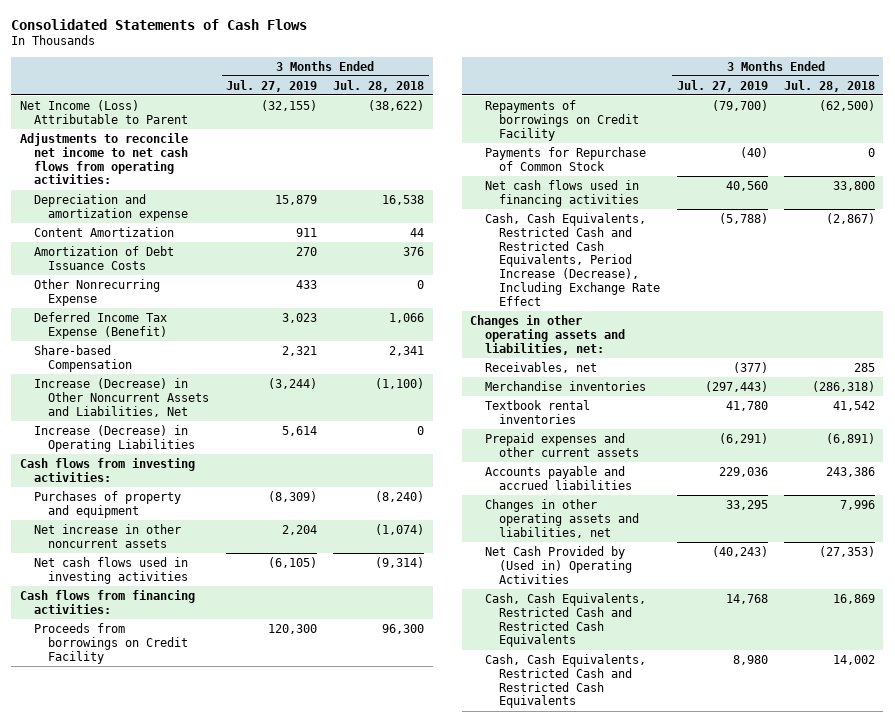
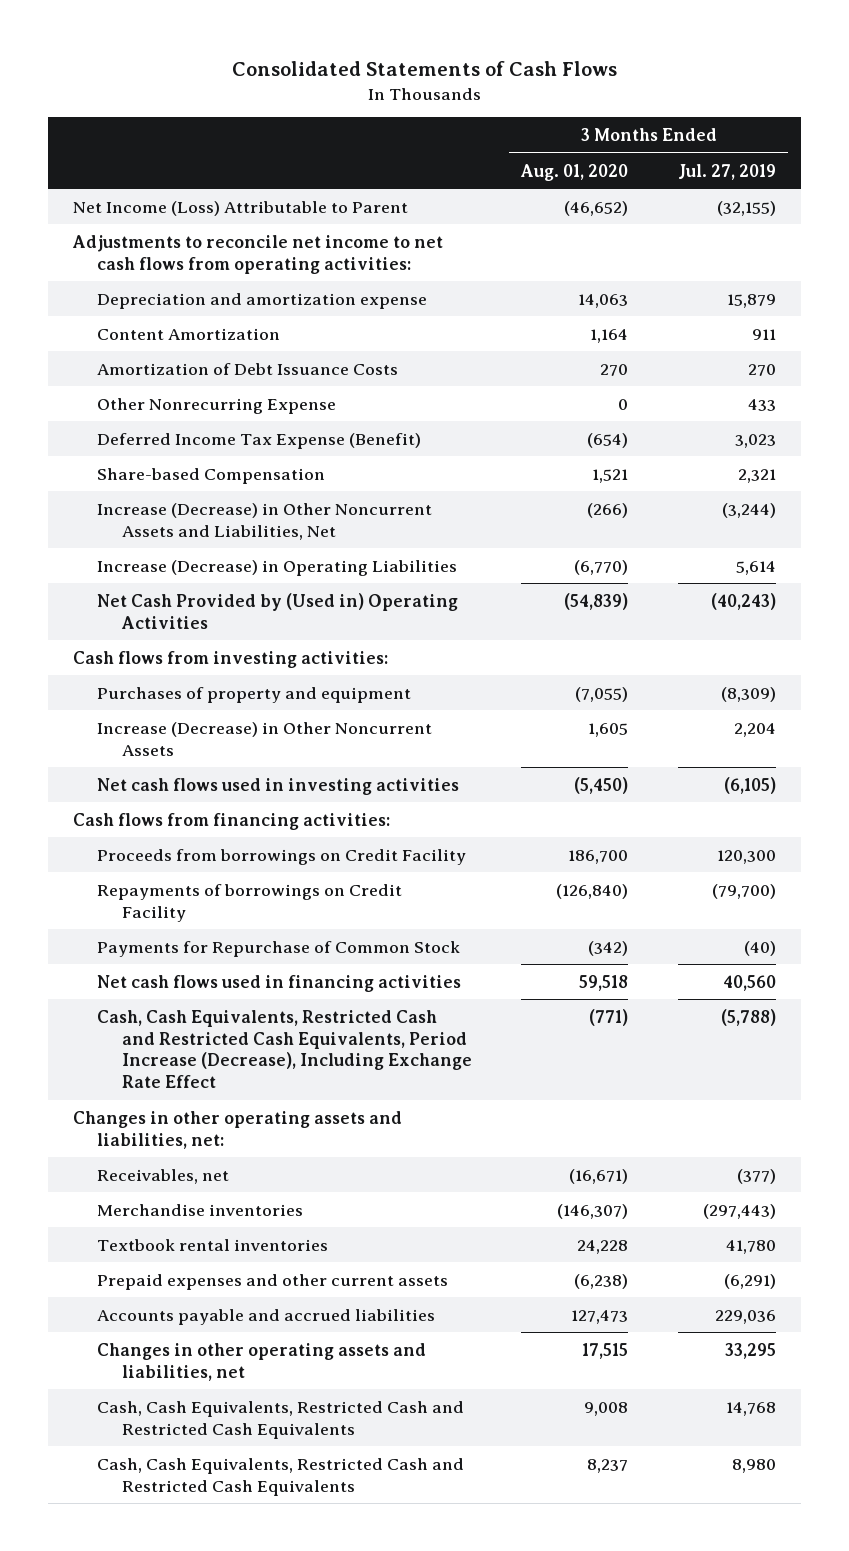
[333,79,425,92] Jul. 28, 2018 -> none
none -> [520,163,629,181] Aug. 01, 2020
[484,545,633,584] Net Cash Provided by (Used in) Operating Activities -> [97,592,459,629] Net Cash Provided by (Used in) Operating Activities
[34,523,182,548] Net increase in other noncurrent assets -> [97,721,433,756] Increase (Decrease) in Other Noncurrent Assets

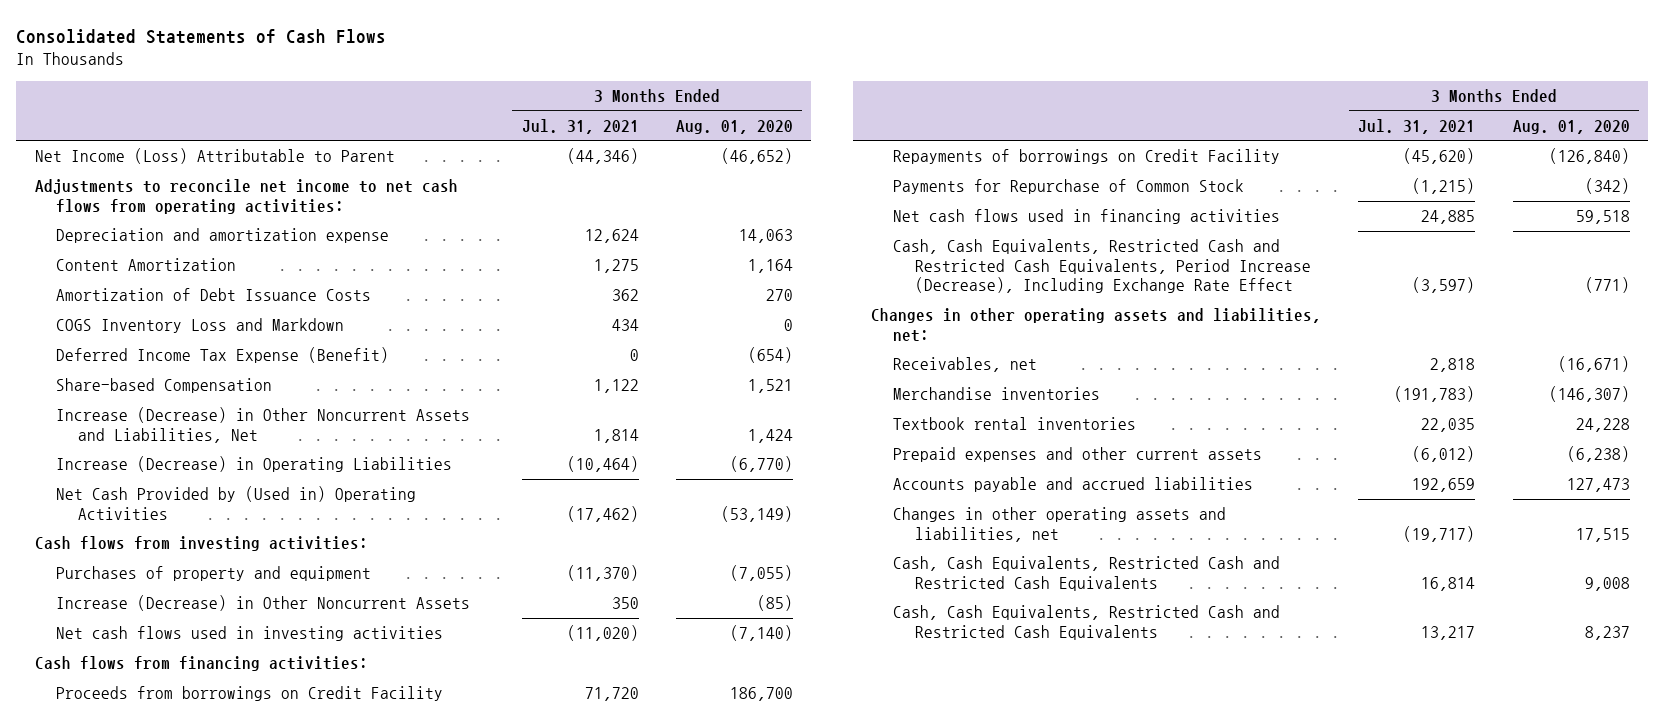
[677,163,776,180] Jul. 27, 2019 -> none
none -> [521,118,639,134] Jul. 31, 2021
[97,397,337,414] Other Nonrecurring Expense -> none
none -> [56,318,345,334] COGS Inventory Loss and Markdown
[587,502,629,518] (266) -> [747,428,793,443] 1,424
[564,592,629,610] (54,839) -> [720,505,793,522] (53,149)
[588,722,629,737] 1,605 -> [756,595,793,612] (85)
[574,776,629,794] (5,450) -> [729,625,793,642] (7,140)

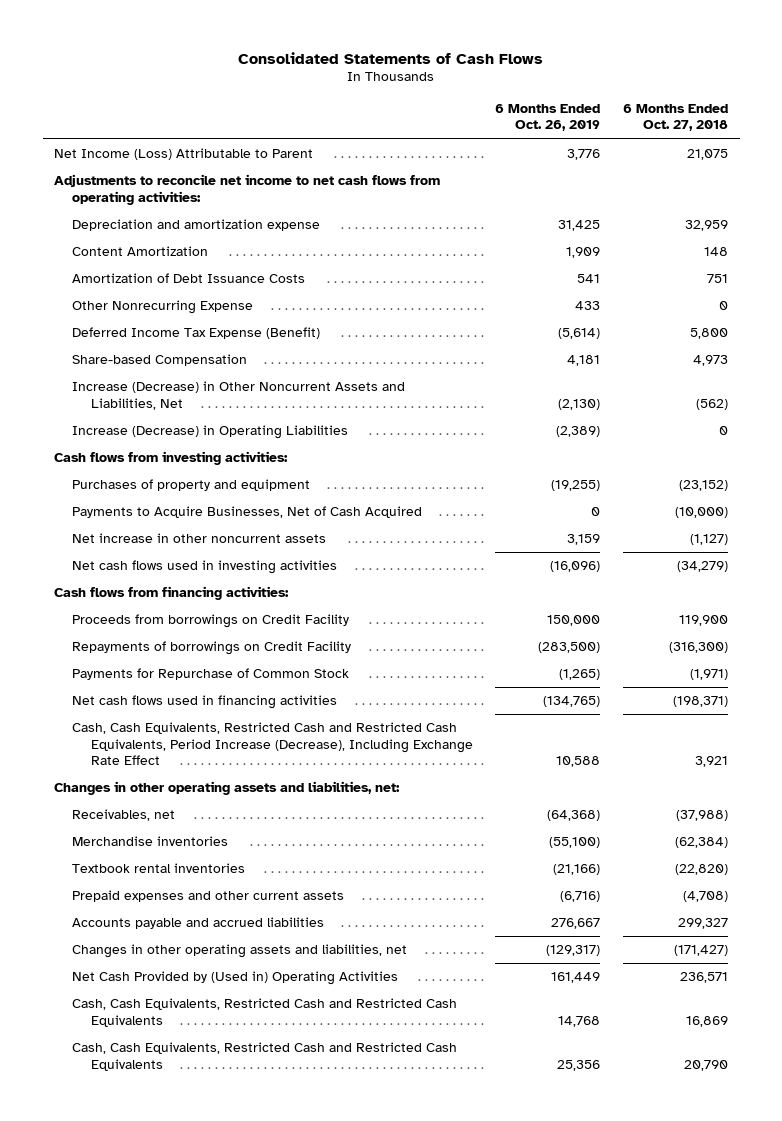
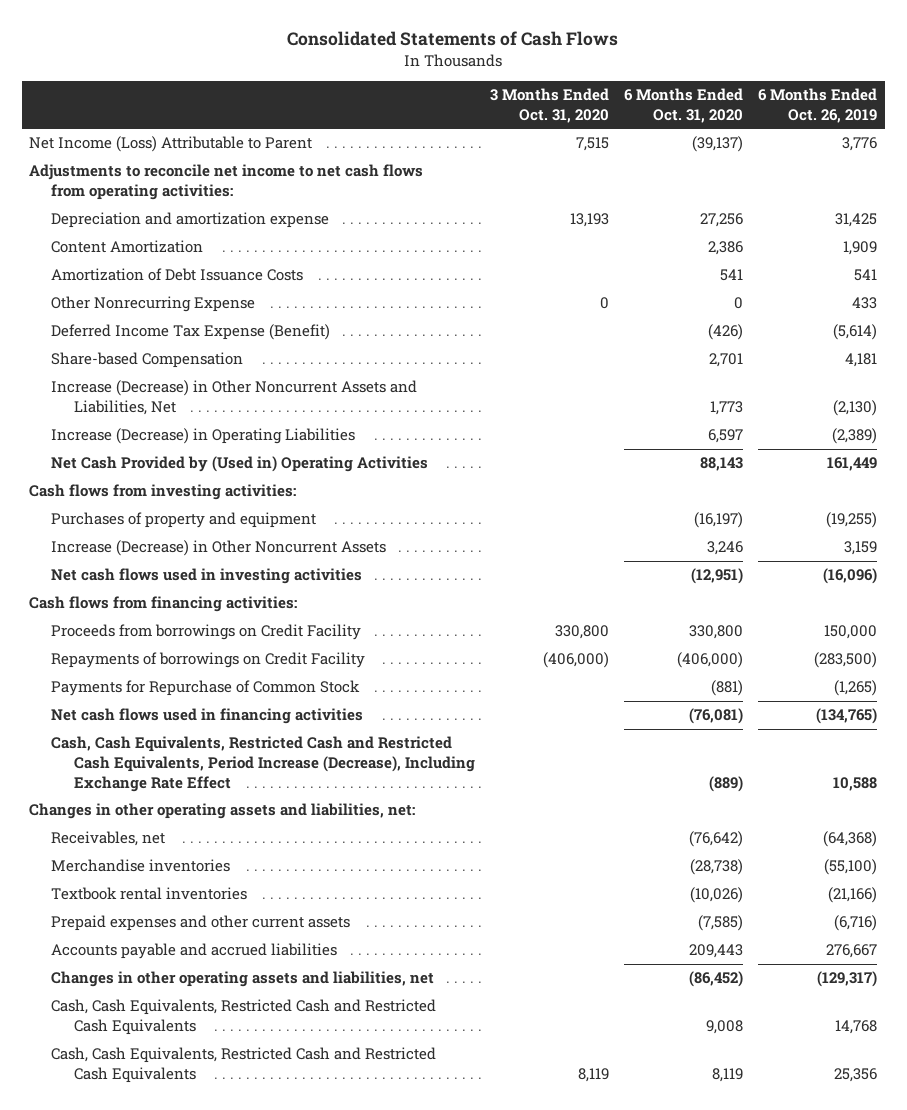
[623,103,729,132] 6 Months Ended Oct. 27, 2018 -> none
none -> [489,88,609,123] 3 Months Ended Oct. 31, 2020
none -> [624,88,744,123] 6 Months Ended Oct. 31, 2020
[72,971,399,986] Net Cash Provided by (Used in) Operating Activities -> [51,456,429,473] Net Cash Provided by (Used in) Operating Activities
[72,506,423,519] Payments to Acquire Businesses, Net of Cash Acquired -> none
[72,533,327,544] Net increase in other noncurrent assets -> [51,540,387,557] Increase (Decrease) in Other Noncurrent Assets

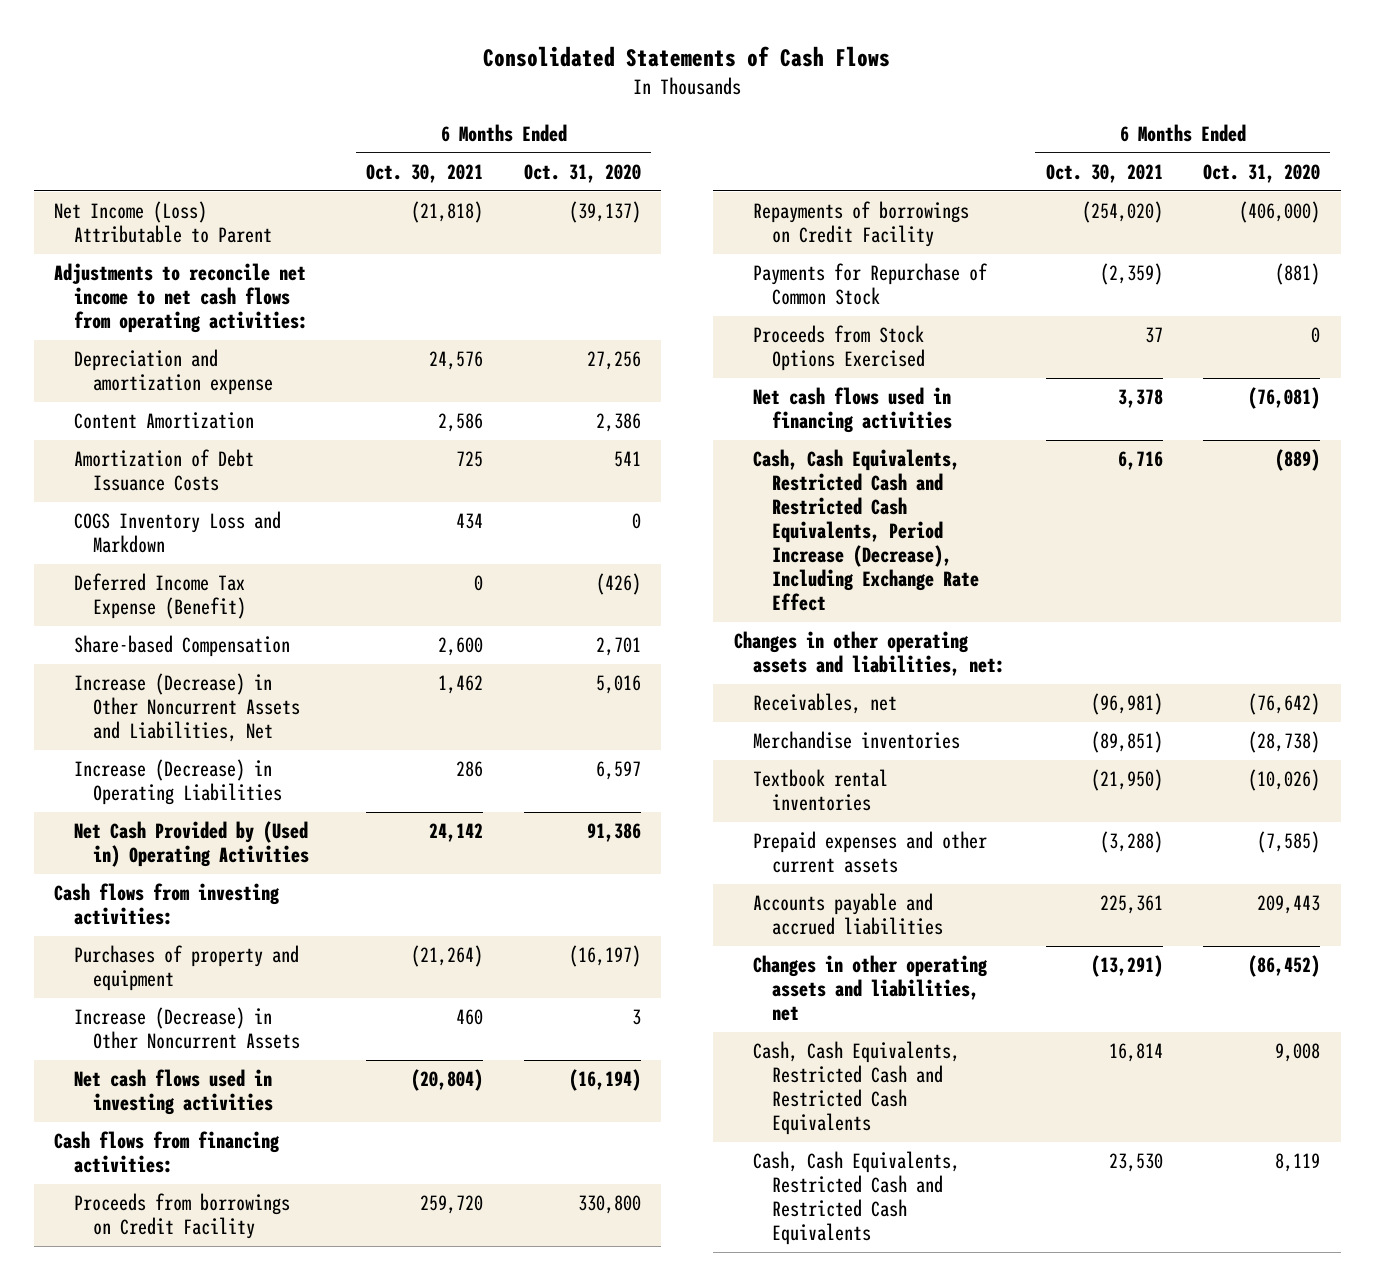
[489,88,609,123] 3 Months Ended Oct. 31, 2020 -> none
[758,88,878,123] 6 Months Ended Oct. 26, 2019 -> none
none -> [366,164,484,184] Oct. 30, 2021
[51,296,256,313] Other Nonrecurring Expense -> none
none -> [73,511,281,554] COGS Inventory Loss and Markdown
[710,401,744,416] 1,773 -> [596,675,642,695] 5,016
[700,457,744,472] 88,143 -> [587,823,642,843] 91,386
[707,541,744,556] 3,246 -> [632,1009,642,1026] 3
[691,568,744,585] (12,951) -> [569,1069,642,1092] (16,194)
none -> [752,325,926,372] Proceeds from Stock Options Exercised

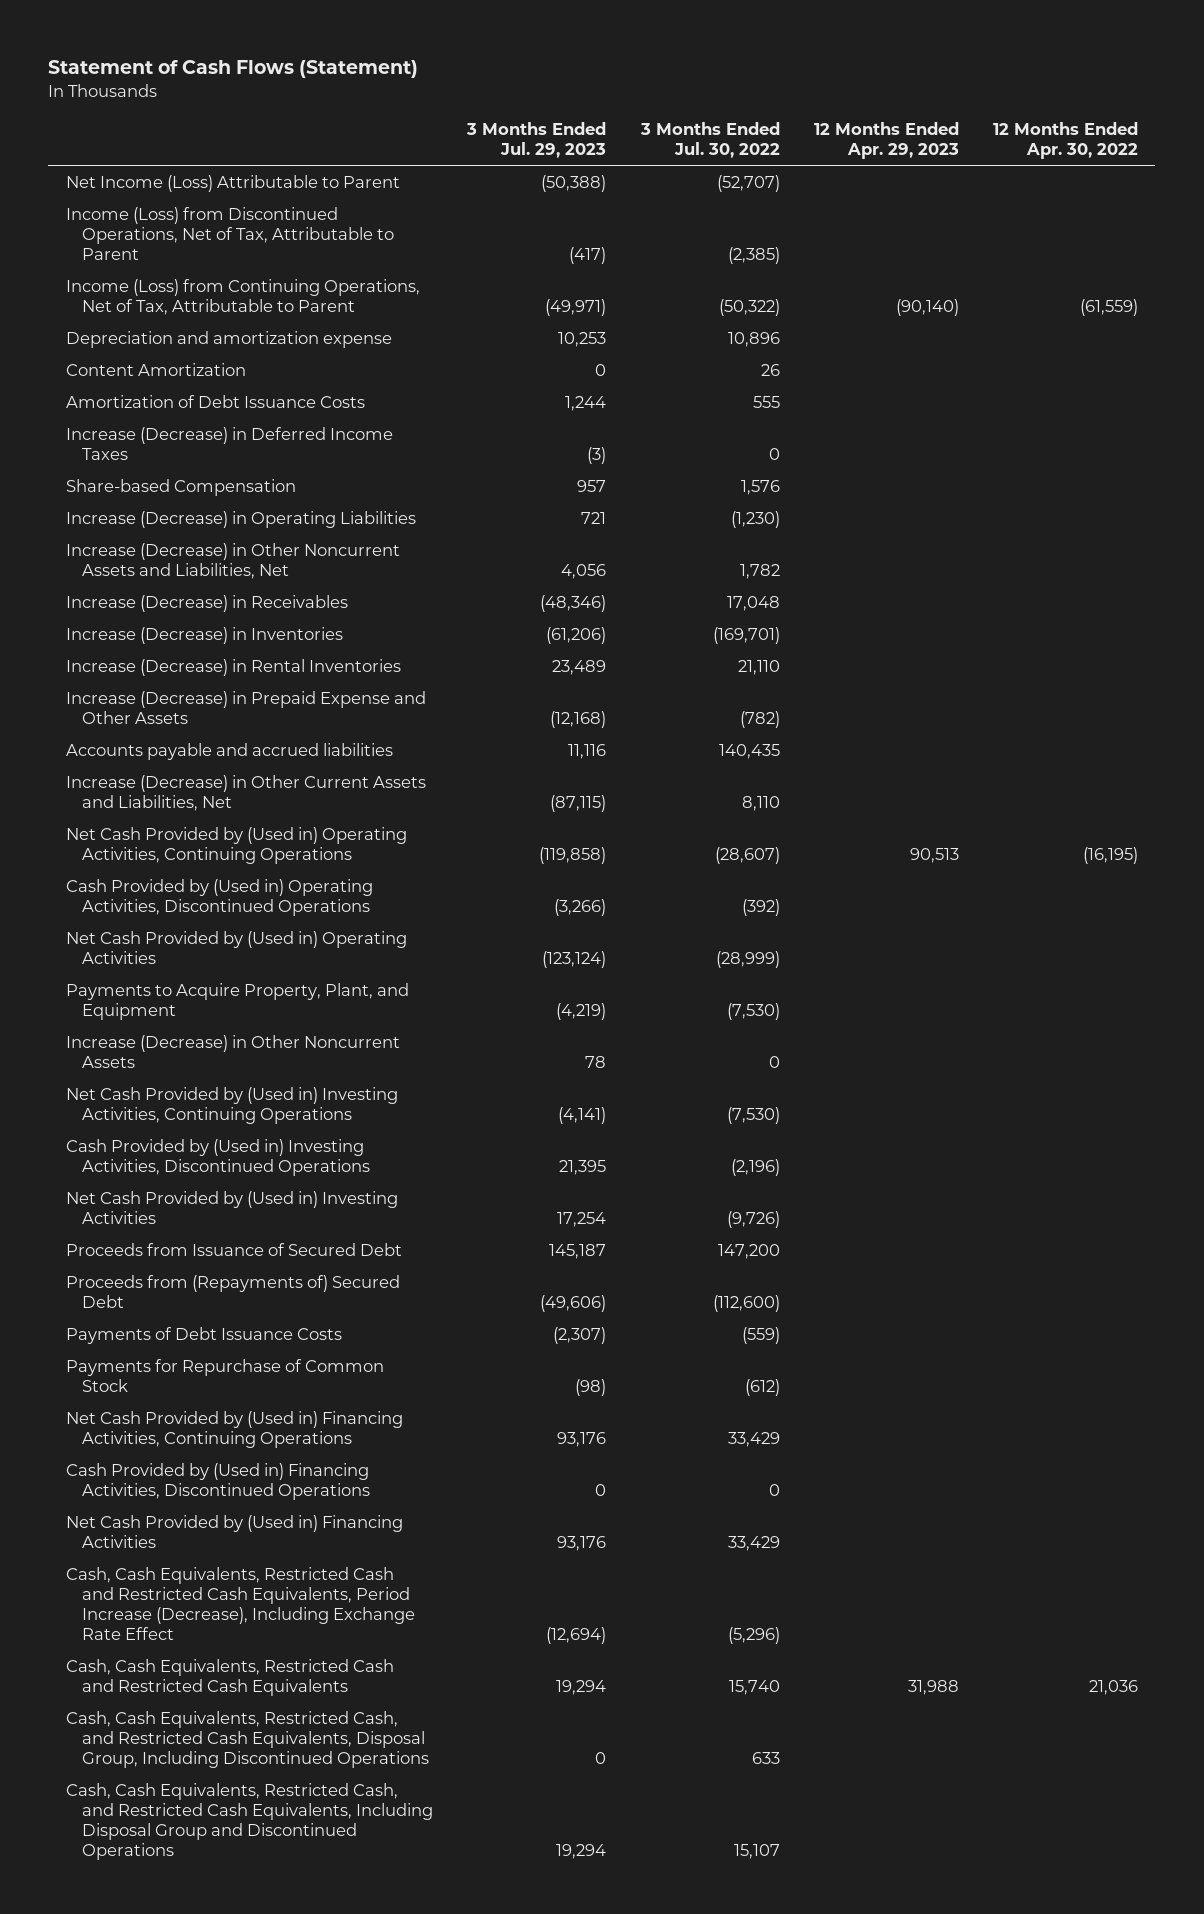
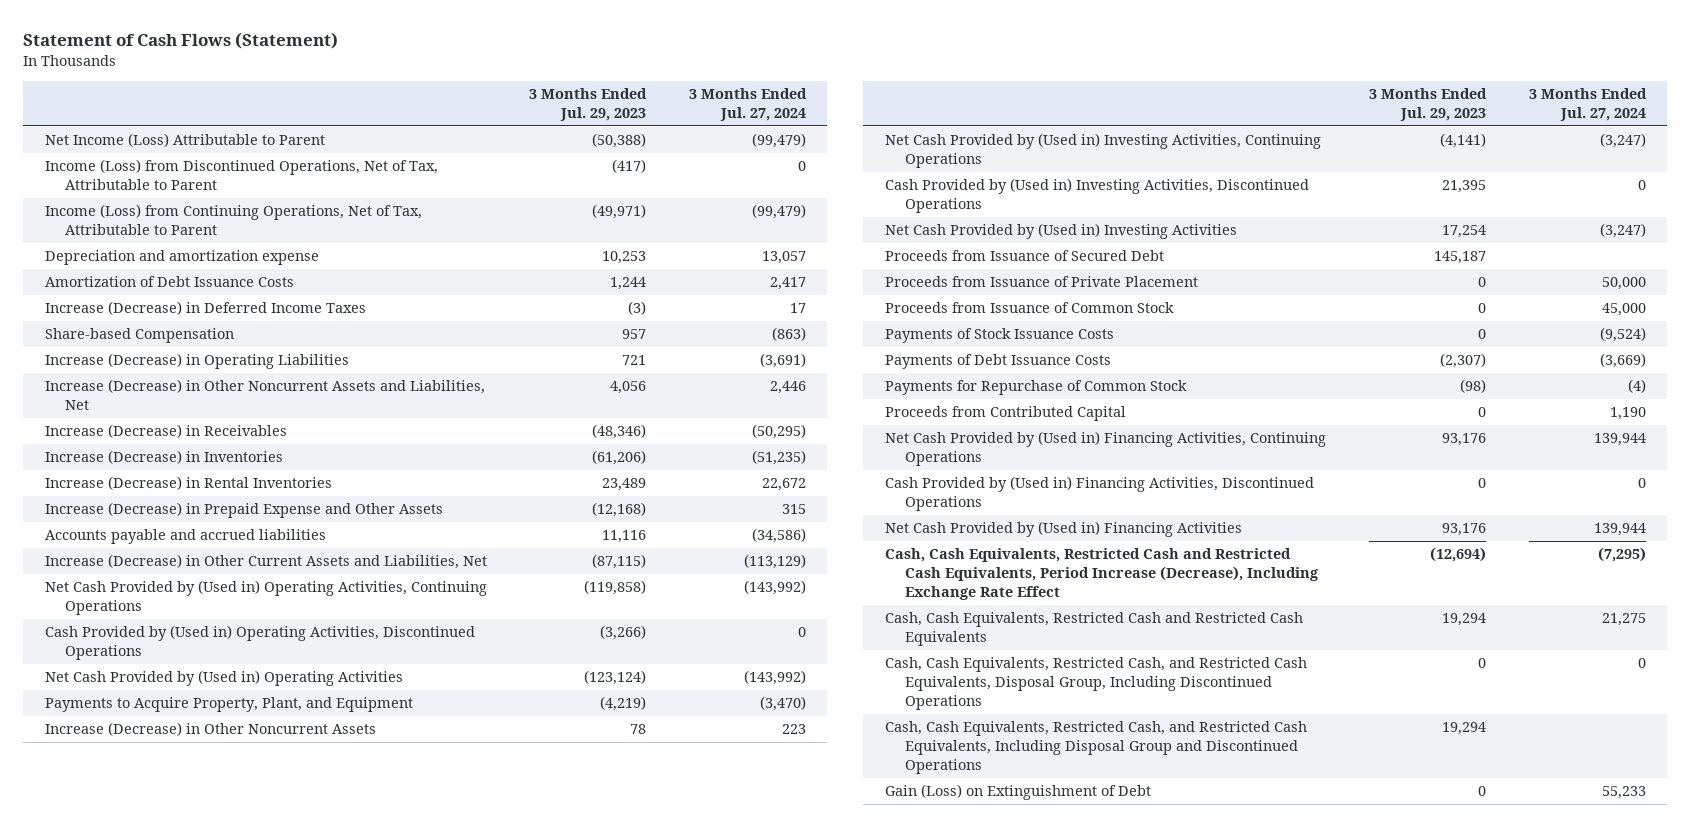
[639,122,780,159] 3 Months Ended Jul. 30, 2022 -> none
[813,122,959,160] 12 Months Ended Apr. 29, 2023 -> none
[993,122,1139,160] 12 Months Ended Apr. 30, 2022 -> none
none -> [688,87,807,121] 3 Months Ended Jul. 27, 2024
[65,362,246,376] Content Amortization -> none
[65,1274,400,1308] Proceeds from (Repayments of) Secured Debt -> none
none -> [884,276,1198,288] Proceeds from Issuance of Private Placement
none -> [884,302,1174,314] Proceeds from Issuance of Common Stock
none -> [884,328,1114,344] Payments of Stock Issuance Costs
none -> [884,406,1126,422] Proceeds from Contributed Capital
none -> [884,784,1151,801] Gain (Loss) on Extinguishment of Debt

